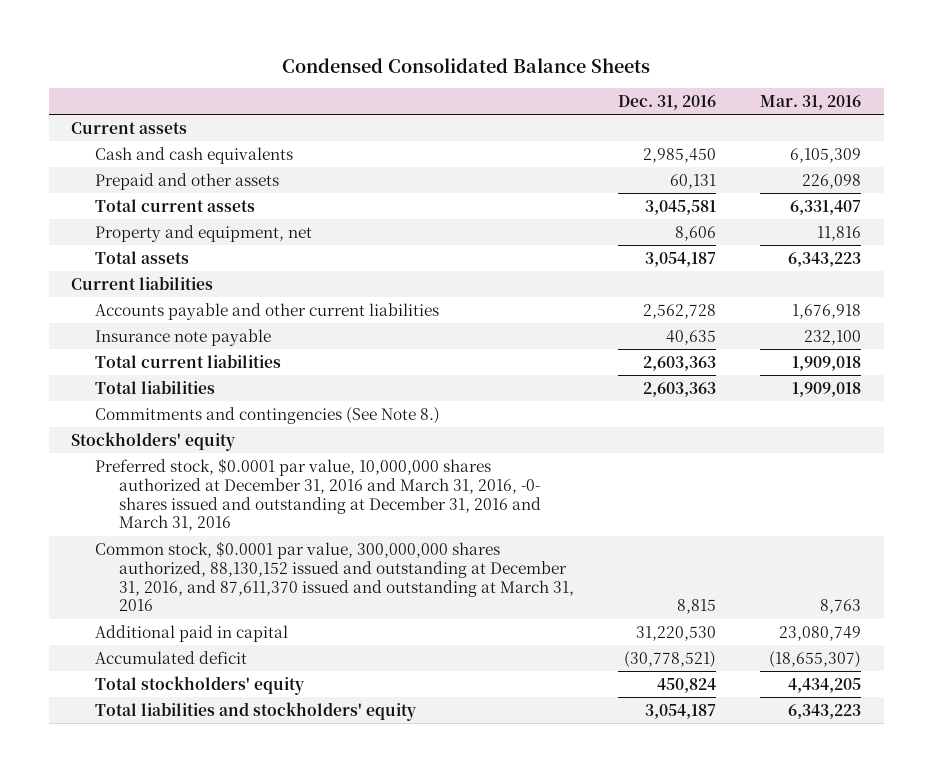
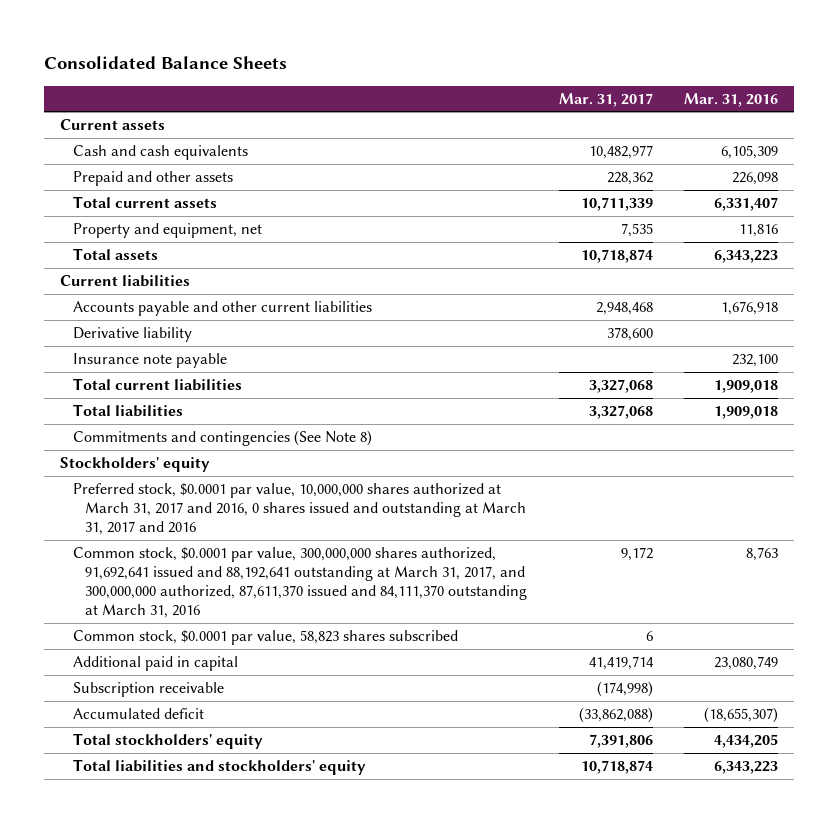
[282,57,651,73] Condensed Consolidated Balance Sheets -> [44,56,288,70] Consolidated Balance Sheets
[618,94,717,110] Dec. 31, 2016 -> none
none -> [558,92,653,107] Mar. 31, 2017
none -> [72,327,192,343] Derivative liability
[94,406,440,424] Commitments and contingencies (See Note 8.) -> [72,430,372,447] Commitments and contingencies (See Note 8)
[94,457,541,532] Preferred stock, $0.0001 par value, 10,000,000 shares authorized at December 31, 2016 and March 31, 2016, -0- shares issued and outstanding at December 31, 2016 and March 31, 2016 -> [72,483,527,536] Preferred stock, $0.0001 par value, 10,000,000 shares authorized at March 31, 2017 and 2016, 0 shares issued and outstanding at March 31, 2017 and 2016
[94,540,574,612] Common stock, $0.0001 par value, 300,000,000 shares authorized, 88,130,152 issued and outstanding at December 31, 2016, and 87,611,370 issued and outstanding at March 31, 2016 -> [72,547,528,619] Common stock, $0.0001 par value, 300,000,000 shares authorized, 91,692,641 issued and 88,192,641 outstanding at March 31, 2017, and 300,000,000 authorized, 87,611,370 issued and 84,111,370 outstanding at March 31, 2016
none -> [72,630,458,646] Common stock, $0.0001 par value, 58,823 shares subscribed
none -> [72,682,224,698] Subscription receivable

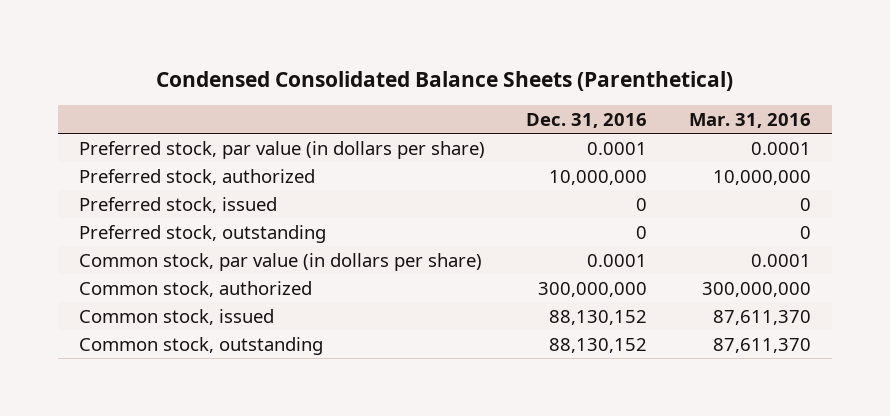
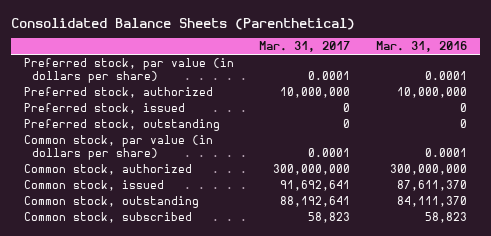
[155,70,733,91] Condensed Consolidated Balance Sheets (Parenthetical) -> [10,17,355,30] Consolidated Balance Sheets (Parenthetical)
[526,112,648,128] Dec. 31, 2016 -> none
none -> [259,41,351,53] Mar. 31, 2017
[713,337,812,353] 87,611,370 -> [397,196,468,208] 84,111,370
none -> [23,212,192,224] Common stock, subscribed

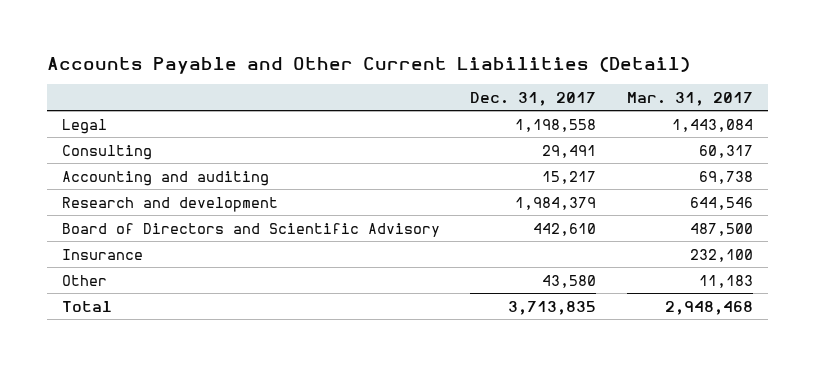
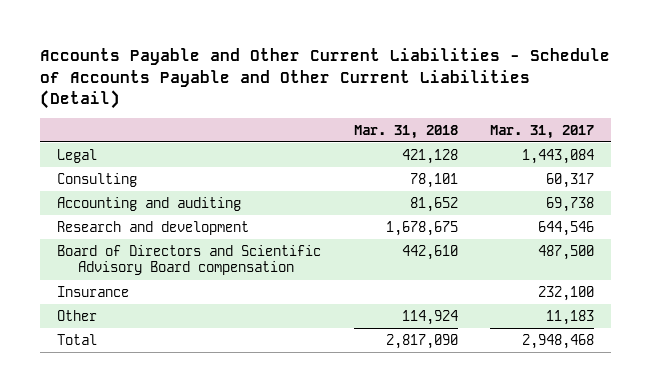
[46,56,690,74] Accounts Payable and Other Current Liabilities (Detail) -> [40,48,611,109] Accounts Payable and Other Current Liabilities - Schedule of Accounts Payable and Other Current Liabilities (Detail)
[470,92,597,107] Dec. 31, 2017 -> none
none -> [353,124,458,139] Mar. 31, 2018
[62,222,441,237] Board of Directors and Scientific Advisory -> [56,244,321,276] Board of Directors and Scientific Advisory Board compensation

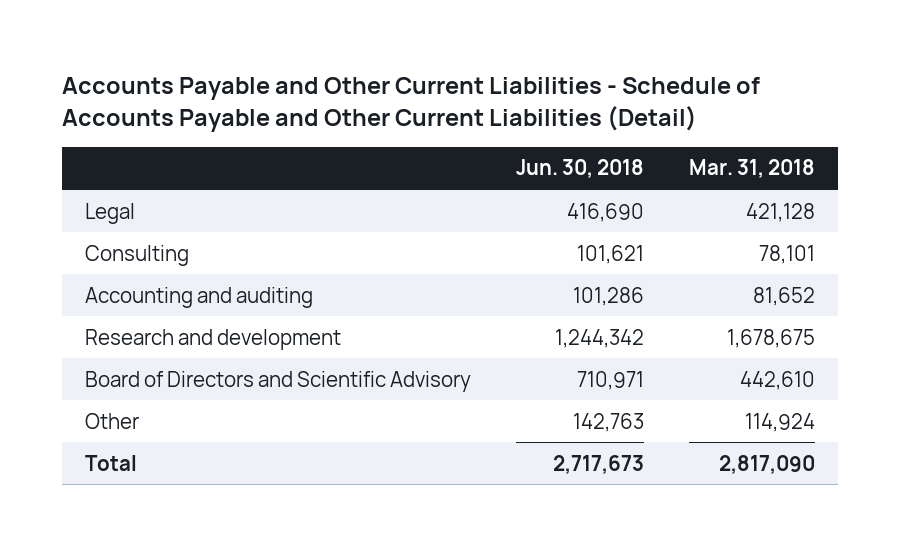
[490,124,595,139] Mar. 31, 2017 -> none
none -> [516,159,645,179] Jun. 30, 2018
[56,285,129,297] Insurance -> none
[56,244,321,276] Board of Directors and Scientific Advisory Board compensation -> [84,370,471,392] Board of Directors and Scientific Advisory

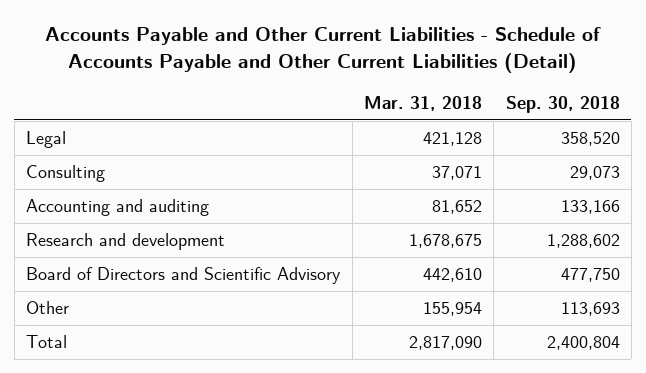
[516,159,645,179] Jun. 30, 2018 -> none
none -> [505,95,620,113] Sep. 30, 2018
[759,244,816,264] 78,101 -> [431,166,482,181] 37,071
[745,412,816,432] 114,924 -> [422,302,482,317] 155,954

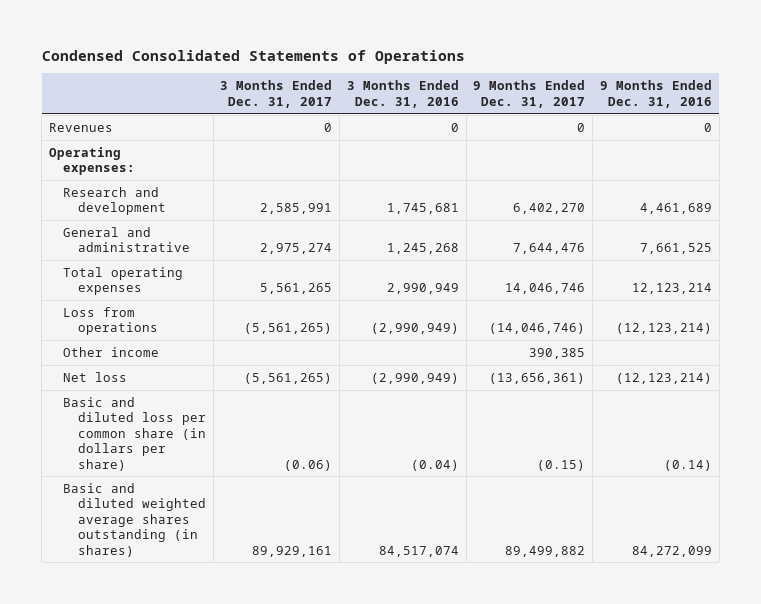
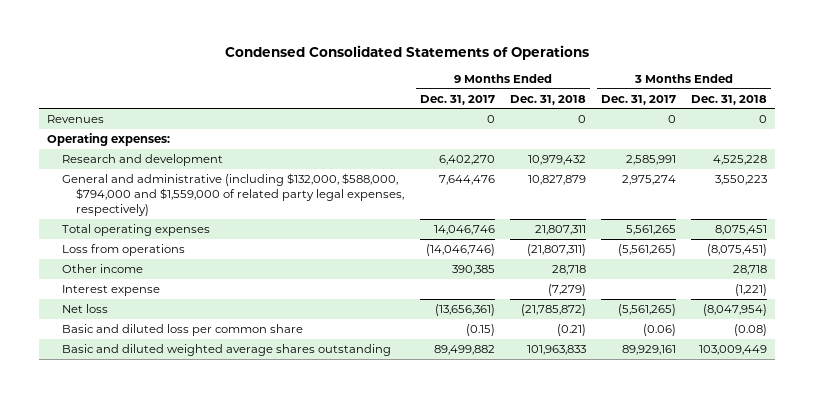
[346,80,459,108] 3 Months Ended Dec. 31, 2016 -> none
[599,80,712,108] 9 Months Ended Dec. 31, 2016 -> none
none -> [509,94,586,105] Dec. 31, 2018
none -> [691,94,768,105] Dec. 31, 2018
[63,226,190,253] General and administrative -> [61,172,405,216] General and administrative (including $132,000, $588,000, $794,000 and $1,559,000 of related party legal expenses, respectively)
none -> [61,284,160,296] Interest expense
[63,396,206,471] Basic and diluted loss per common share (in dollars per share) -> [61,323,303,336] Basic and diluted loss per common share
[63,482,206,557] Basic and diluted weighted average shares outstanding (in shares) -> [61,343,391,356] Basic and diluted weighted average shares outstanding

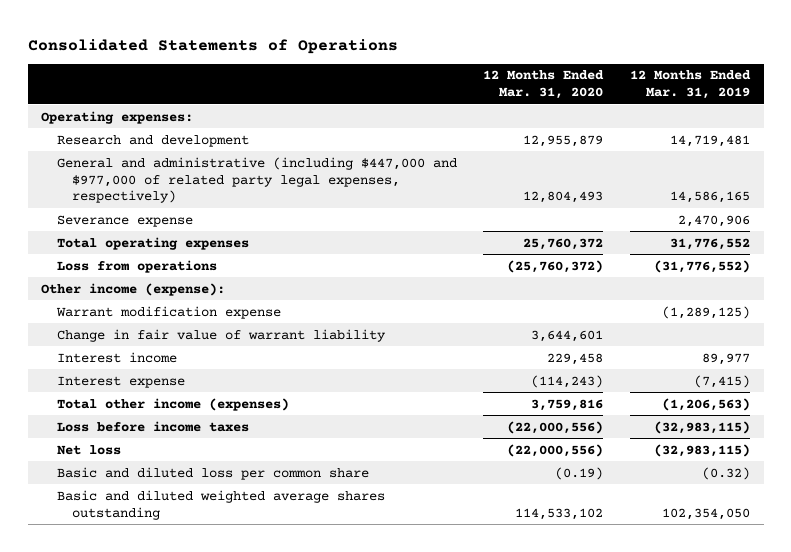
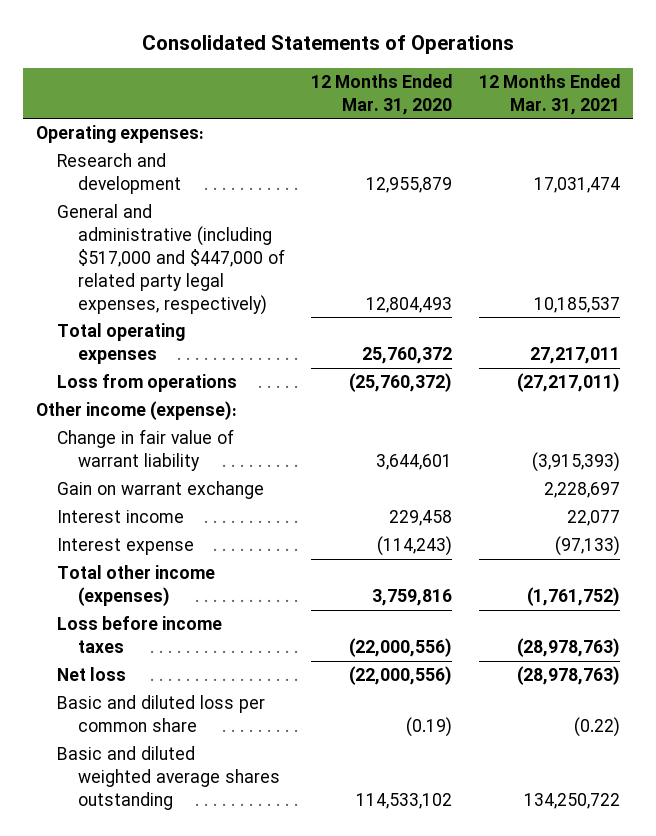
[630,70,752,100] 12 Months Ended Mar. 31, 2019 -> none
none -> [478,73,620,115] 12 Months Ended Mar. 31, 2021
[56,214,193,227] Severance expense -> none
[56,156,457,204] General and administrative (including $447,000 and $977,000 of related party legal expenses, respectively) -> [56,204,285,315] General and administrative (including $517,000 and $447,000 of related party legal expenses, respectively)
[55,305,281,319] Warrant modification expense -> none
none -> [56,481,264,500] Gain on warrant exchange

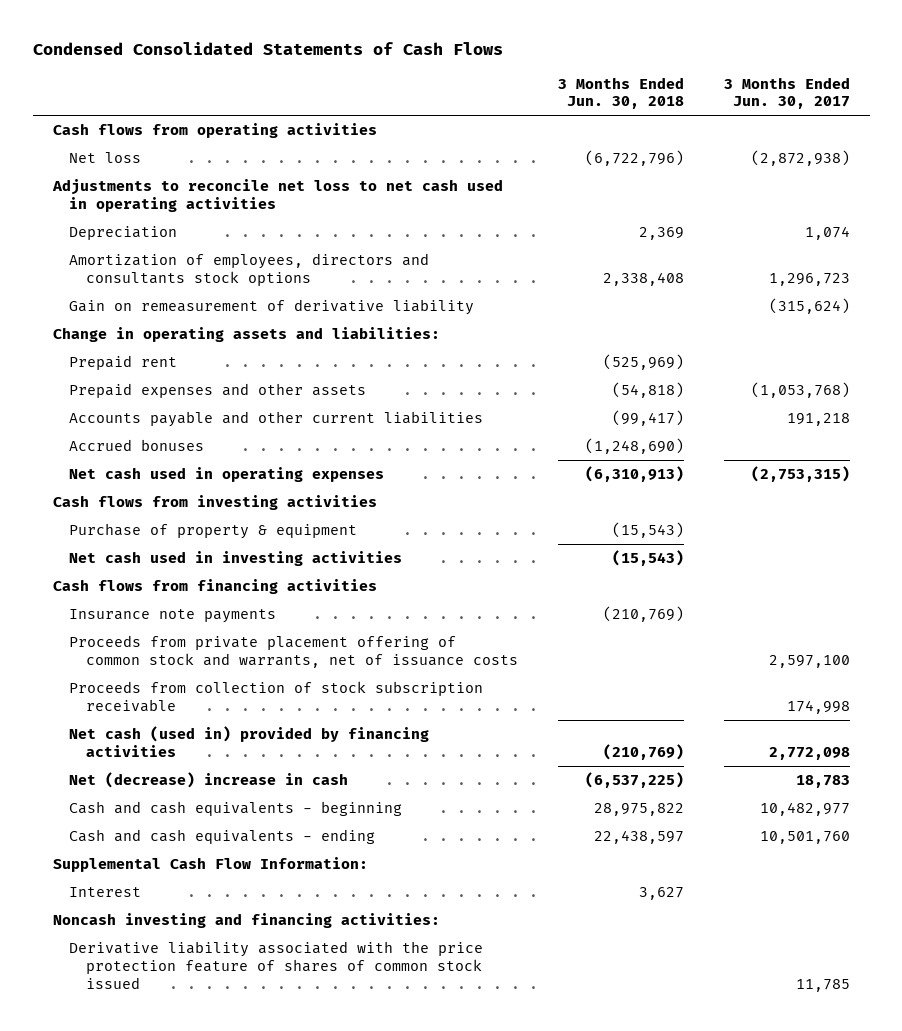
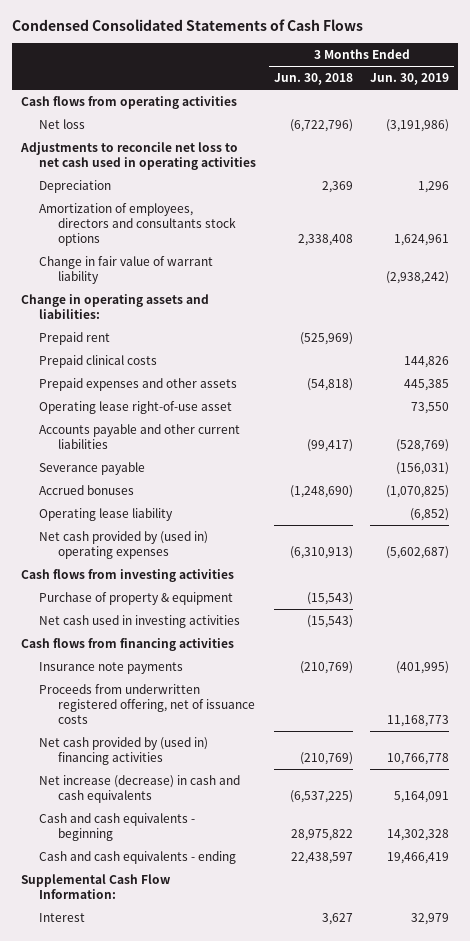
[723,76,850,110] 3 Months Ended Jun. 30, 2017 -> none
none -> [370,73,450,86] Jun. 30, 2019
[69,299,475,316] Gain on remeasurement of derivative liability -> none
none -> [39,256,214,284] Change in fair value of warrant liability
none -> [39,355,158,369] Prepaid clinical costs
none -> [39,401,233,415] Operating lease right-of-use asset
none -> [39,462,146,476] Severance payable
none -> [39,508,174,522] Operating lease liability
[69,467,385,483] Net cash used in operating expenses -> [39,531,209,559] Net cash provided by (used in) operating expenses
[69,635,519,668] Proceeds from private placement offering of common stock and warrants, net of issuance costs -> none
[69,681,484,712] Proceeds from collection of stock subscription receivable -> none
none -> [39,684,255,724] Proceeds from underwritten registered offering, net of issuance costs
[69,726,430,757] Net cash (used in) provided by financing activities -> [39,737,209,765] Net cash provided by (used in) financing activities
[69,772,349,789] Net (decrease) increase in cash -> [39,775,241,803] Net increase (decrease) in cash and cash equivalents
[52,913,440,929] Noncash investing and financing activities: -> none
[69,941,484,989] Derivative liability associated with the price protection feature of shares of common stock issued -> none

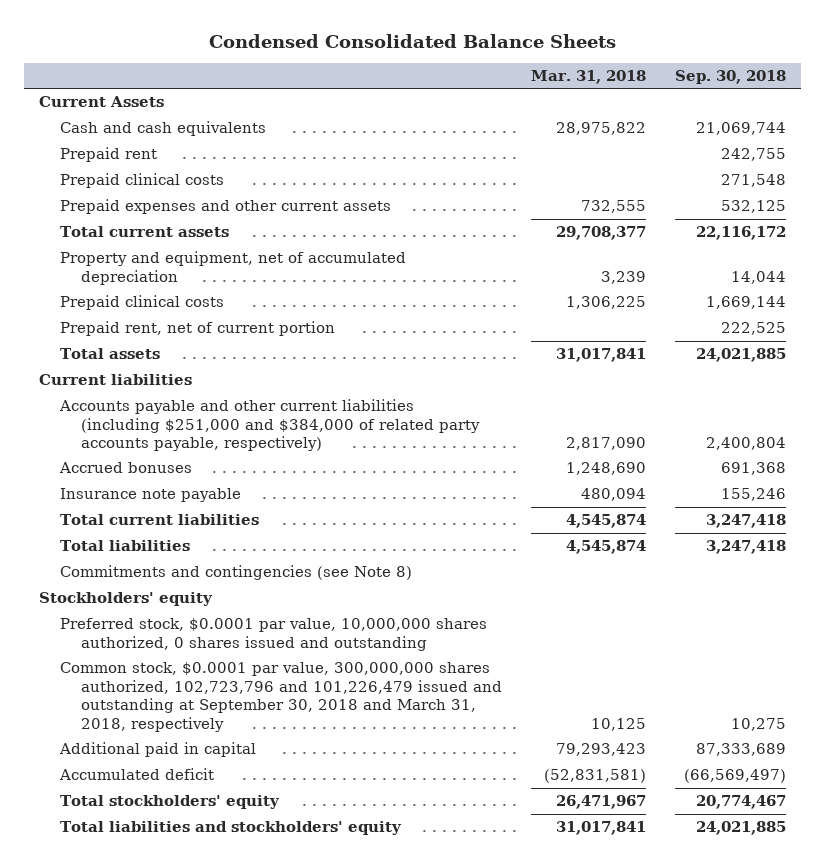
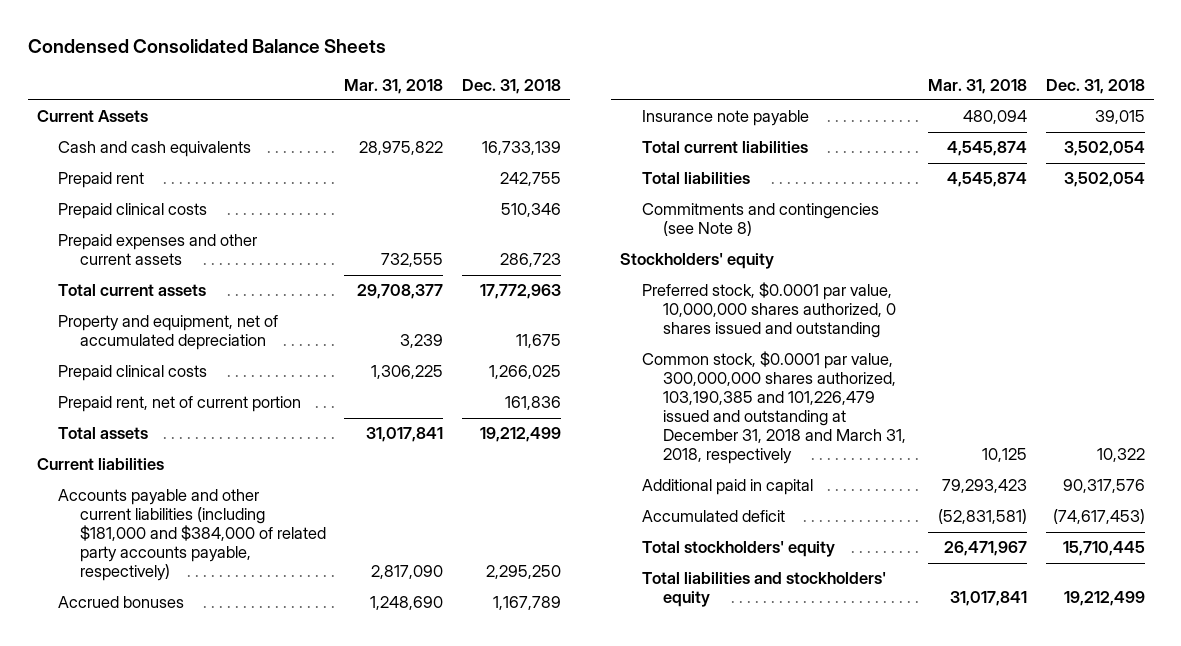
[675,69,787,84] Sep. 30, 2018 -> none
none -> [462,78,562,94] Dec. 31, 2018
[59,399,481,452] Accounts payable and other current liabilities (including $251,000 and $384,000 of related party accounts payable, respectively) -> [58,489,326,582] Accounts payable and other current liabilities (including $181,000 and $384,000 of related party accounts payable, respectively)
[60,662,503,732] Common stock, $0.0001 par value, 300,000,000 shares authorized, 102,723,796 and 101,226,479 issued and outstanding at September 30, 2018 and March 31, 2018, respectively -> [641,351,907,465] Common stock, $0.0001 par value, 300,000,000 shares authorized, 103,190,385 and 101,226,479 issued and outstanding at December 31, 2018 and March 31, 2018, respectively

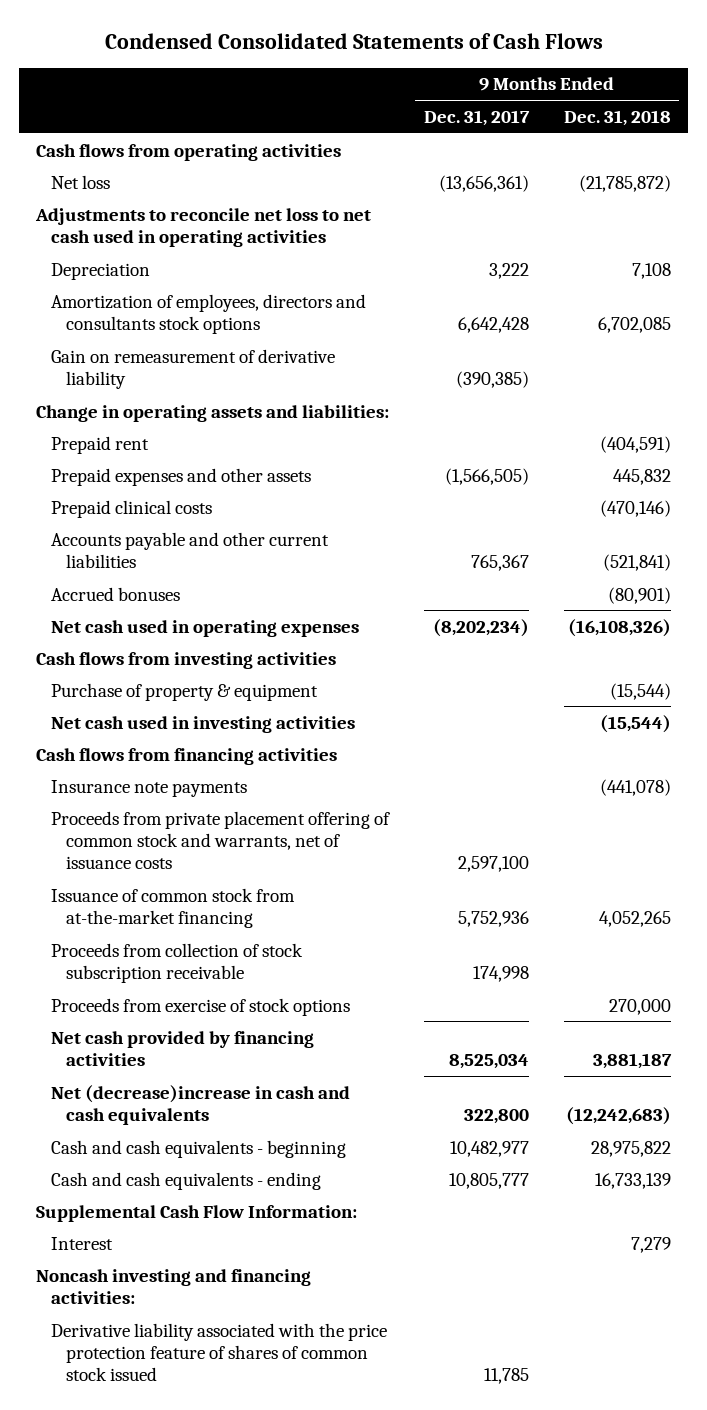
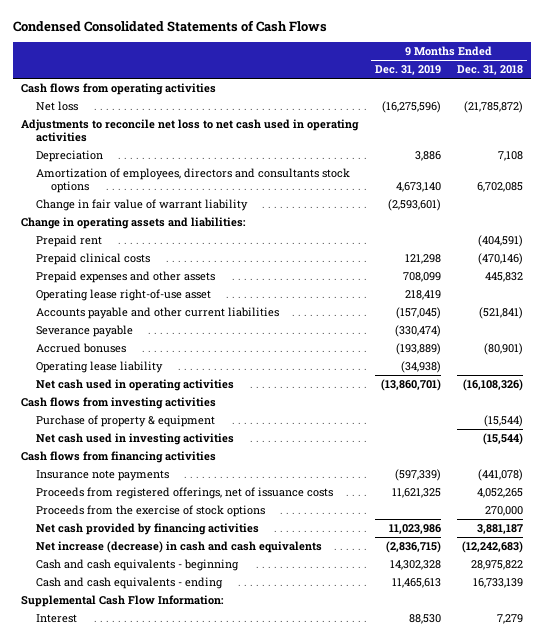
[424,109,531,126] Dec. 31, 2017 -> none
none -> [374,65,441,76] Dec. 31, 2019
[51,348,336,390] Gain on remeasurement of derivative liability -> none
none -> [36,199,249,212] Change in fair value of warrant liability
[51,467,312,486] Prepaid expenses and other assets -> [36,271,216,284] Prepaid expenses and other assets
none -> [36,289,212,302] Operating lease right-of-use asset
none -> [36,325,134,338] Severance payable
none -> [36,361,164,374] Operating lease liability
[51,619,360,637] Net cash used in operating expenses -> [36,379,235,392] Net cash used in operating activities
[51,810,391,870] Proceeds from private placement offering of common stock and warrants, net of issuance costs -> none
[51,942,304,984] Proceeds from collection of stock subscription receivable -> none
[51,887,296,929] Issuance of common stock from at-the-market financing -> [36,487,334,500] Proceeds from registered offerings, net of issuance costs
[51,997,351,1016] Proceeds from exercise of stock options -> [36,505,266,518] Proceeds from the exercise of stock options
[51,1084,351,1126] Net (decrease)increase in cash and cash equivalents -> [36,541,323,554] Net increase (decrease) in cash and cash equivalents
[36,1268,312,1305] Noncash investing and financing activities: -> none
[51,1322,388,1382] Derivative liability associated with the price protection feature of shares of common stock issued -> none

